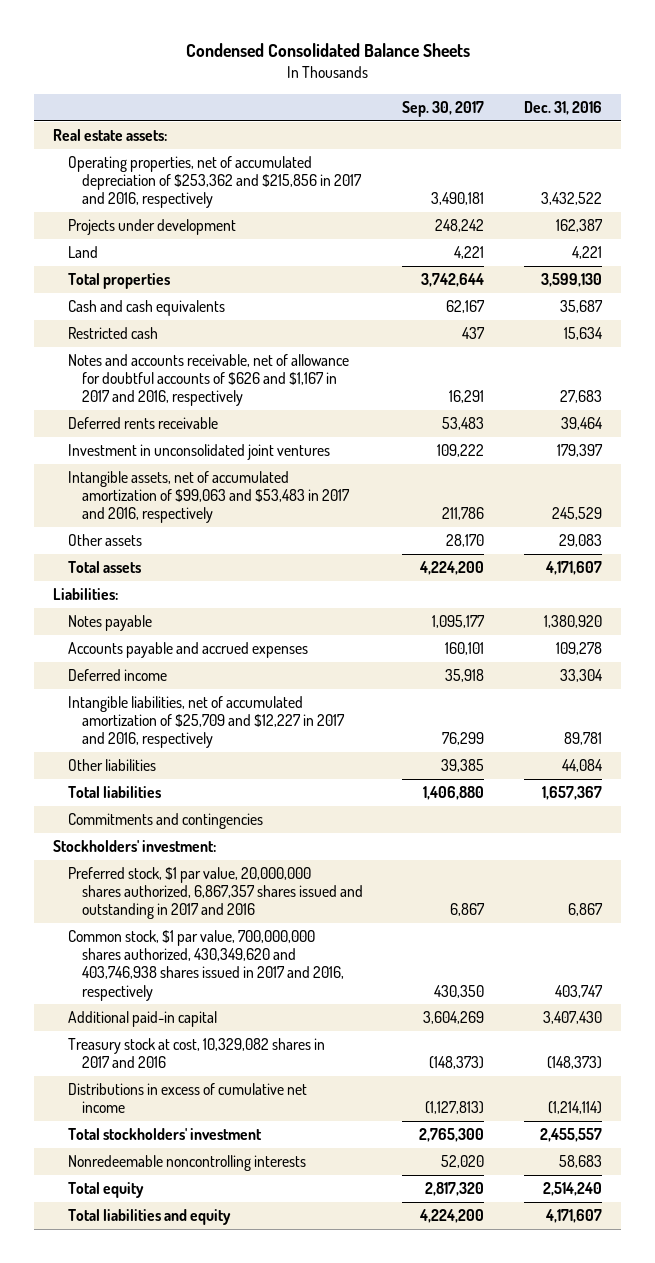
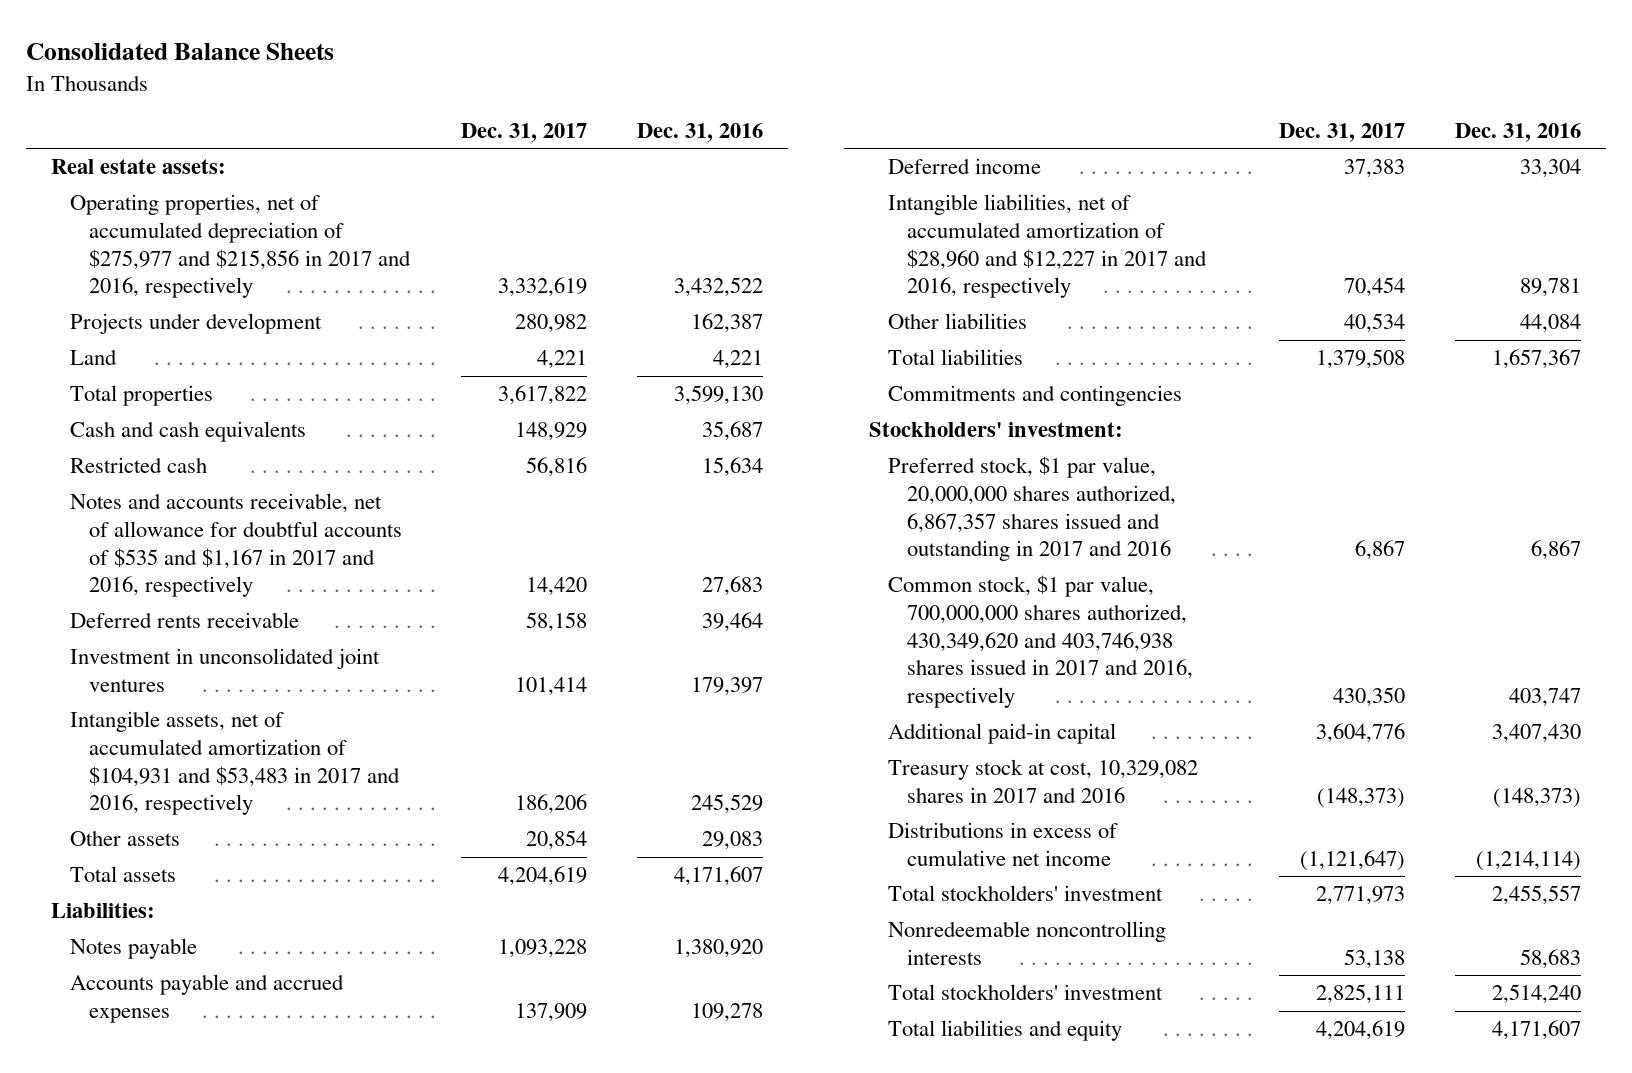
[185,43,470,58] Condensed Consolidated Balance Sheets -> [25,43,334,61] Consolidated Balance Sheets
[402,100,485,117] Sep. 30, 2017 -> none
none -> [460,123,587,143] Dec. 31, 2017
[67,156,362,209] Operating properties, net of accumulated depreciation of $253,362 and $215,856 in 2017 and 2016, respectively -> [70,194,412,299] Operating properties, net of accumulated depreciation of $275,977 and $215,856 in 2017 and 2016, respectively
[67,354,349,407] Notes and accounts receivable, net of allowance for doubtful accounts of $626 and $1,167 in 2017 and 2016, respectively -> [70,493,403,598] Notes and accounts receivable, net of allowance for doubtful accounts of $535 and $1,167 in 2017 and 2016, respectively
[67,471,350,524] Intangible assets, net of accumulated amortization of $99,063 and $53,483 in 2017 and 2016, respectively -> [70,711,401,816] Intangible assets, net of accumulated amortization of $104,931 and $53,483 in 2017 and 2016, respectively
[67,696,345,749] Intangible liabilities, net of accumulated amortization of $25,709 and $12,227 in 2017 and 2016, respectively -> [888,194,1208,299] Intangible liabilities, net of accumulated amortization of $28,960 and $12,227 in 2017 and 2016, respectively
[67,1182,144,1199] Total equity -> [888,984,1164,1001] Total stockholders' investment

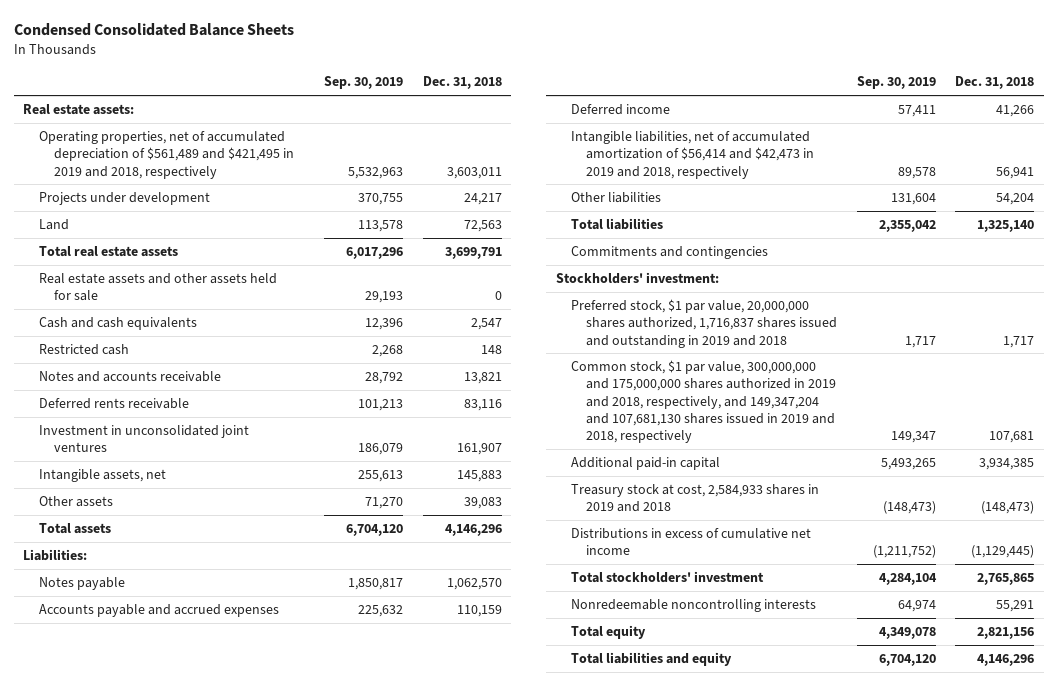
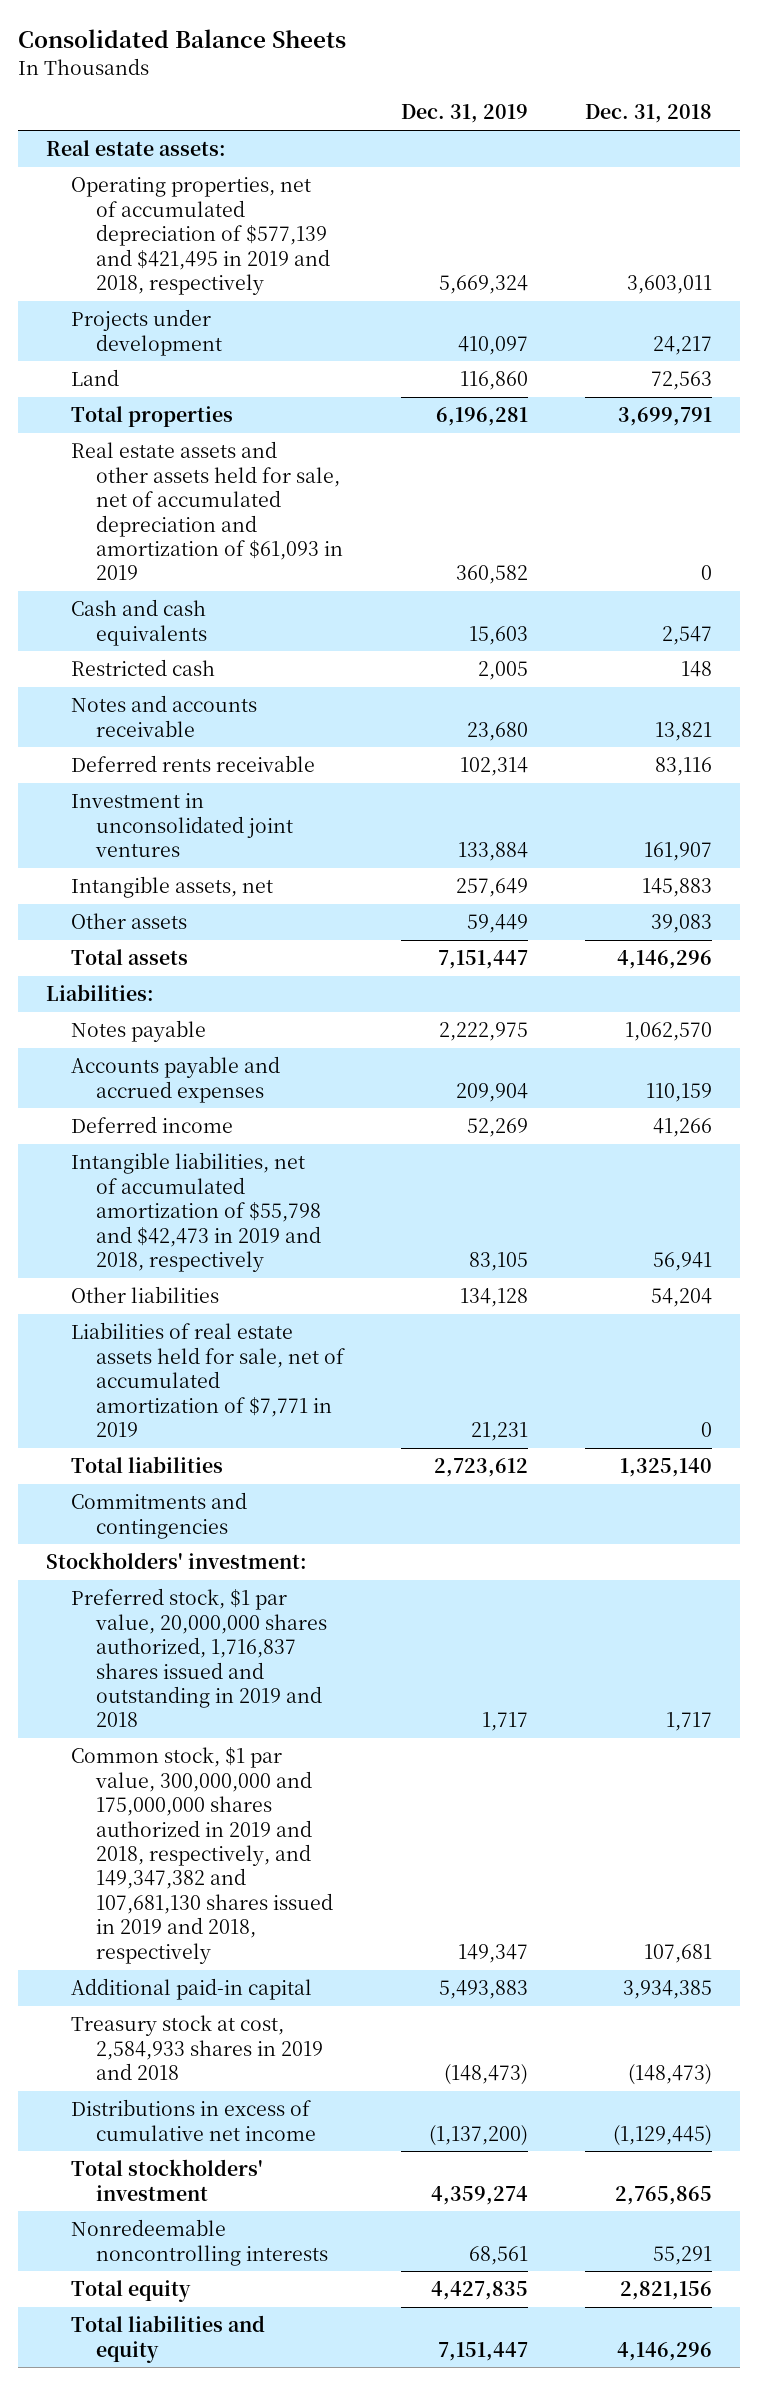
[13,23,294,37] Condensed Consolidated Balance Sheets -> [17,29,346,49] Consolidated Balance Sheets
[324,76,404,90] Sep. 30, 2019 -> none
none -> [400,104,528,124] Dec. 31, 2019
[38,131,294,179] Operating properties, net of accumulated depreciation of $561,489 and $421,495 in 2019 and 2018, respectively -> [71,177,330,295] Operating properties, net of accumulated depreciation of $577,139 and $421,495 in 2019 and 2018, respectively
[38,273,277,302] Real estate assets and other assets held for sale -> none
[38,246,178,258] Total real estate assets -> [71,406,234,428] Total properties
none -> [71,441,343,581] Real estate assets and other assets held for sale, net of accumulated depreciation and amortization of $61,093 in 2019
[571,131,815,179] Intangible liabilities, net of accumulated amortization of $56,414 and $42,473 in 2019 and 2018, respectively -> [71,1152,321,1272] Intangible liabilities, net of accumulated amortization of $55,798 and $42,473 in 2019 and 2018, respectively
none -> [71,1322,345,1437] Liabilities of real estate assets held for sale, net of accumulated amortization of $7,771 in 2019
[571,360,837,444] Common stock, $1 par value, 300,000,000 and 175,000,000 shares authorized in 2019 and 2018, respectively, and 149,347,204 and 107,681,130 shares issued in 2019 and 2018, respectively -> [71,1747,333,1964] Common stock, $1 par value, 300,000,000 and 175,000,000 shares authorized in 2019 and 2018, respectively, and 149,347,382 and 107,681,130 shares issued in 2019 and 2018, respectively

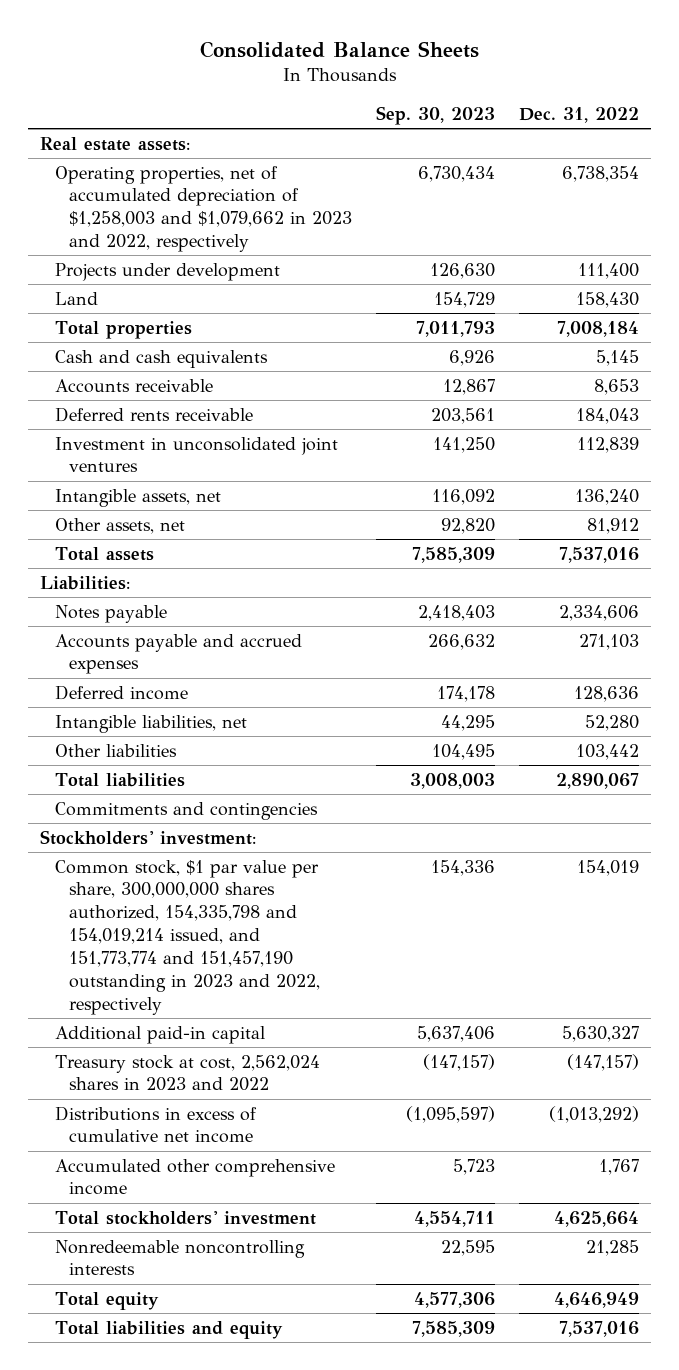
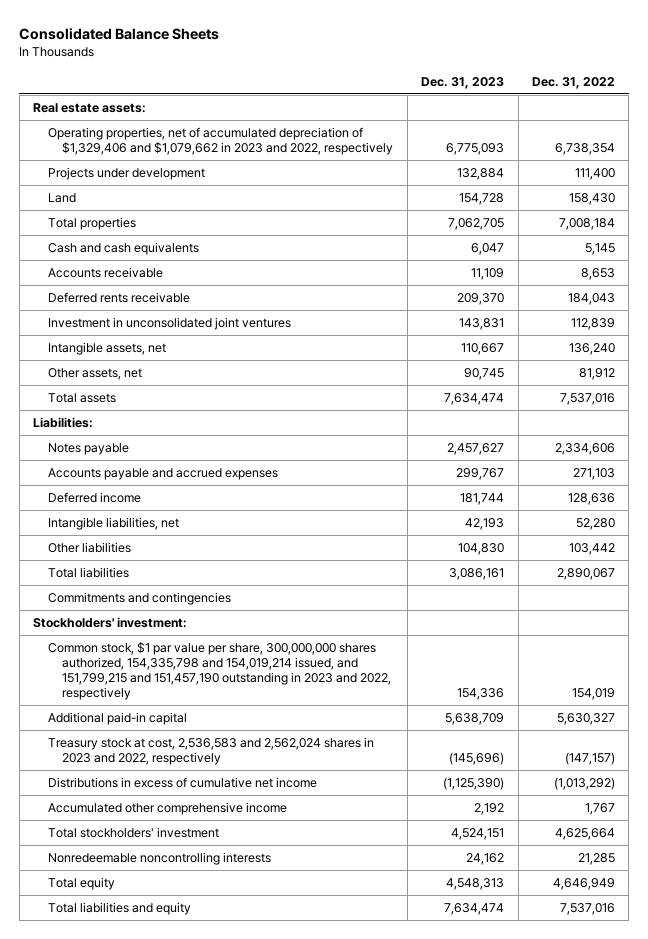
[375,106,495,126] Sep. 30, 2023 -> none
none -> [421,76,505,89] Dec. 31, 2023
[54,165,352,253] Operating properties, net of accumulated depreciation of $1,258,003 and $1,079,662 in 2023 and 2022, respectively -> [47,127,394,156] Operating properties, net of accumulated depreciation of $1,329,406 and $1,079,662 in 2023 and 2022, respectively
[54,859,320,1015] Common stock, $1 par value per share, 300,000,000 shares authorized, 154,335,798 and 154,019,214 issued, and 151,773,774 and 151,457,190 outstanding in 2023 and 2022, respectively -> [47,642,392,701] Common stock, $1 par value per share, 300,000,000 shares authorized, 154,335,798 and 154,019,214 issued, and 151,799,215 and 151,457,190 outstanding in 2023 and 2022, respectively
[54,1054,320,1092] Treasury stock at cost, 2,562,024 shares in 2023 and 2022 -> [47,737,374,766] Treasury stock at cost, 2,536,583 and 2,562,024 shares in 2023 and 2022, respectively

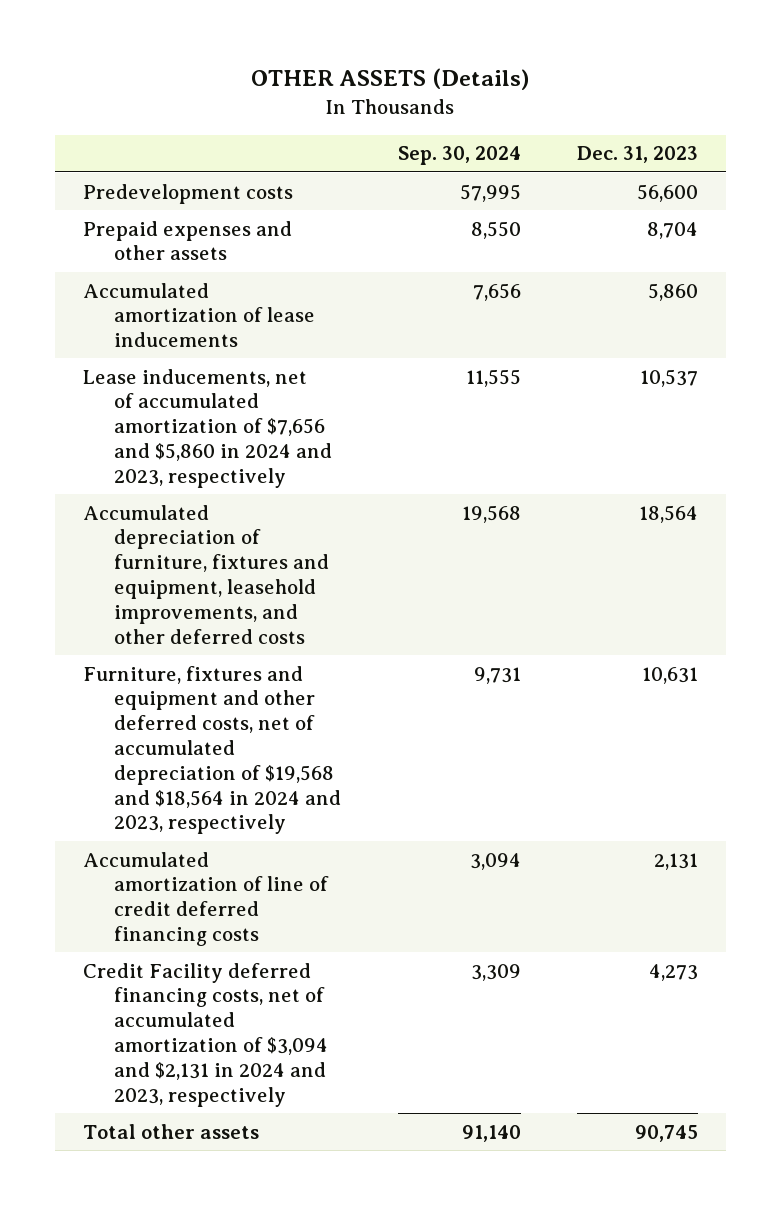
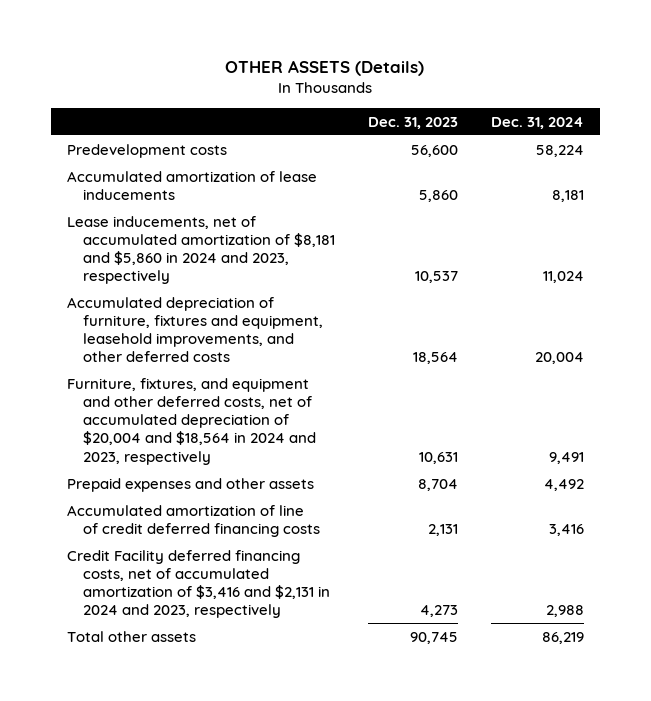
[397,146,521,166] Sep. 30, 2024 -> none
none -> [490,116,584,129] Dec. 31, 2024
[82,368,333,488] Lease inducements, net of accumulated amortization of $7,656 and $5,860 in 2024 and 2023, respectively -> [66,215,336,285] Lease inducements, net of accumulated amortization of $8,181 and $5,860 in 2024 and 2023, respectively
[82,665,342,835] Furniture, fixtures and equipment and other deferred costs, net of accumulated depreciation of $19,568 and $18,564 in 2024 and 2023, respectively -> [66,377,317,465] Furniture, fixtures, and equipment and other deferred costs, net of accumulated depreciation of $20,004 and $18,564 in 2024 and 2023, respectively
[82,220,292,261] Prepaid expenses and other assets -> [66,477,314,492] Prepaid expenses and other assets
[82,962,329,1107] Credit Facility deferred financing costs, net of accumulated amortization of $3,094 and $2,131 in 2024 and 2023, respectively -> [66,549,331,619] Credit Facility deferred financing costs, net of accumulated amortization of $3,416 and $2,131 in 2024 and 2023, respectively

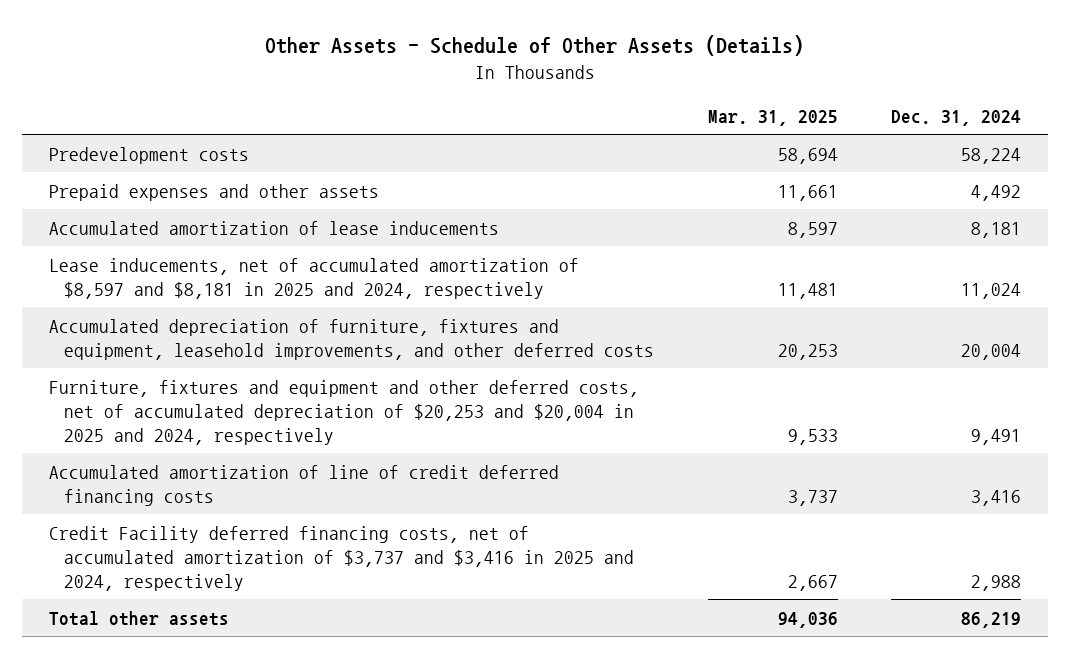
[225,60,425,77] OTHER ASSETS (Details) -> [264,34,804,56] Other Assets - Schedule of Other Assets (Details)
[367,116,458,129] Dec. 31, 2023 -> none
none -> [707,109,838,126] Mar. 31, 2025
[66,477,314,492] Prepaid expenses and other assets -> [48,183,379,201] Prepaid expenses and other assets
[66,215,336,285] Lease inducements, net of accumulated amortization of $8,181 and $5,860 in 2024 and 2023, respectively -> [48,257,579,299] Lease inducements, net of accumulated amortization of $8,597 and $8,181 in 2025 and 2024, respectively
[66,377,317,465] Furniture, fixtures, and equipment and other deferred costs, net of accumulated depreciation of $20,004 and $18,564 in 2024 and 2023, respectively -> [48,379,639,445] Furniture, fixtures and equipment and other deferred costs, net of accumulated depreciation of $20,253 and $20,004 in 2025 and 2024, respectively
[66,549,331,619] Credit Facility deferred financing costs, net of accumulated amortization of $3,416 and $2,131 in 2024 and 2023, respectively -> [48,525,635,591] Credit Facility deferred financing costs, net of accumulated amortization of $3,737 and $3,416 in 2025 and 2024, respectively

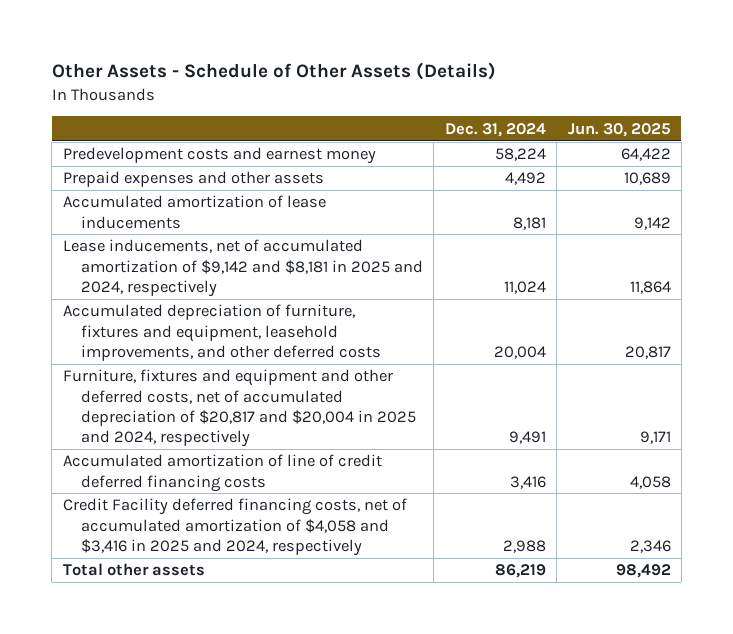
[707,109,838,126] Mar. 31, 2025 -> none
none -> [567,122,671,137] Jun. 30, 2025
[48,146,249,164] Predevelopment costs -> [62,147,376,165] Predevelopment costs and earnest money
[48,257,579,299] Lease inducements, net of accumulated amortization of $8,597 and $8,181 in 2025 and 2024, respectively -> [62,239,423,297] Lease inducements, net of accumulated amortization of $9,142 and $8,181 in 2025 and 2024, respectively
[48,379,639,445] Furniture, fixtures and equipment and other deferred costs, net of accumulated depreciation of $20,253 and $20,004 in 2025 and 2024, respectively -> [62,369,416,447] Furniture, fixtures and equipment and other deferred costs, net of accumulated depreciation of $20,817 and $20,004 in 2025 and 2024, respectively
[48,525,635,591] Credit Facility deferred financing costs, net of accumulated amortization of $3,737 and $3,416 in 2025 and 2024, respectively -> [62,498,407,556] Credit Facility deferred financing costs, net of accumulated amortization of $4,058 and $3,416 in 2025 and 2024, respectively

